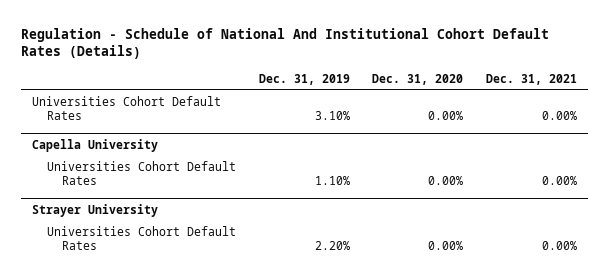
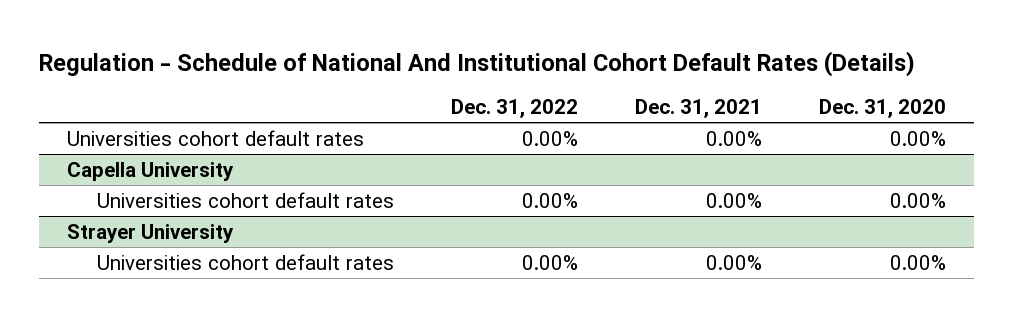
[258,73,350,85] Dec. 31, 2019 -> none
none -> [451,99,579,119] Dec. 31, 2022
[32,96,222,121] Universities Cohort Default Rates -> [67,129,365,146] Universities cohort default rates
[47,161,237,186] Universities Cohort Default Rates -> [97,191,395,208] Universities cohort default rates
[47,226,237,251] Universities Cohort Default Rates -> [97,253,395,270] Universities cohort default rates

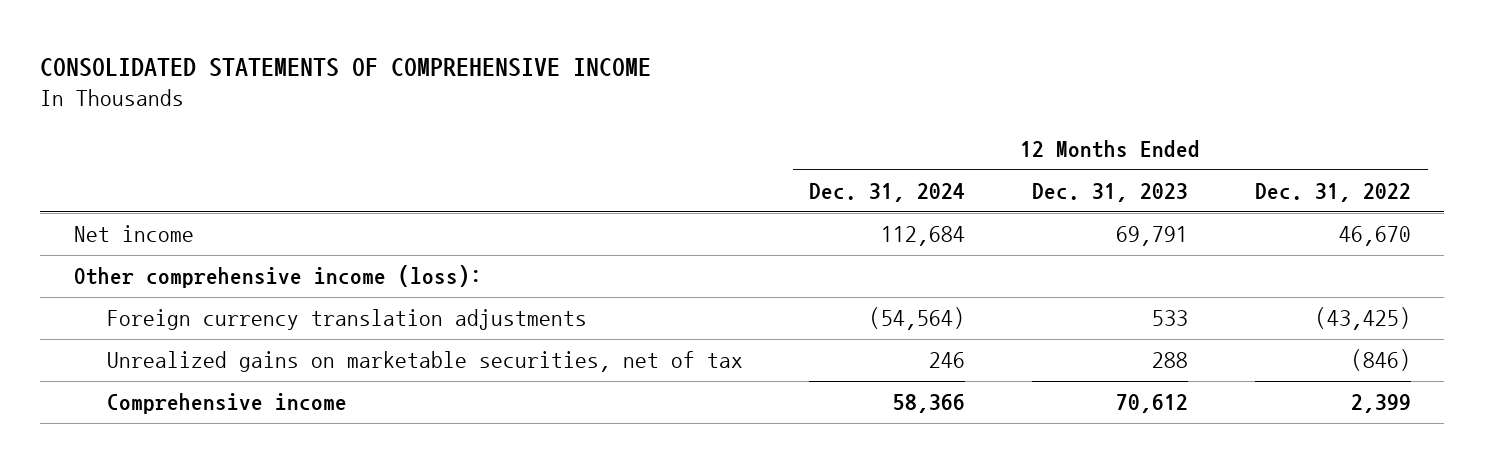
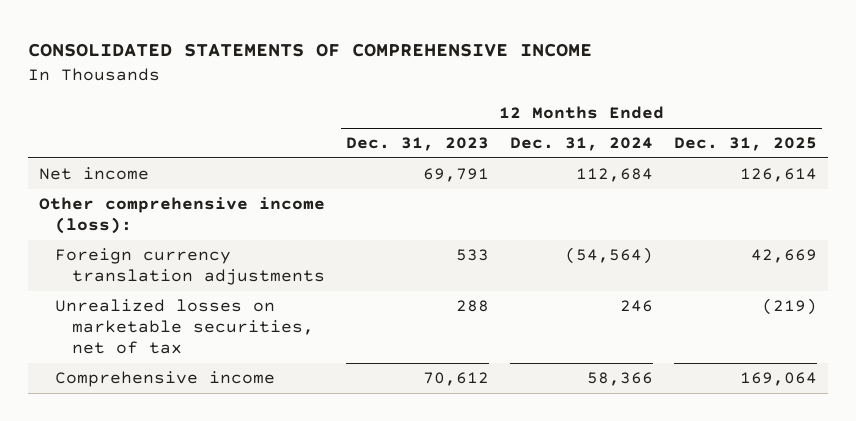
[1255,182,1412,202] Dec. 31, 2022 -> none
none -> [674,137,818,152] Dec. 31, 2025
[106,351,743,373] Unrealized gains on marketable securities, net of tax -> [55,299,315,355] Unrealized losses on marketable securities, net of tax

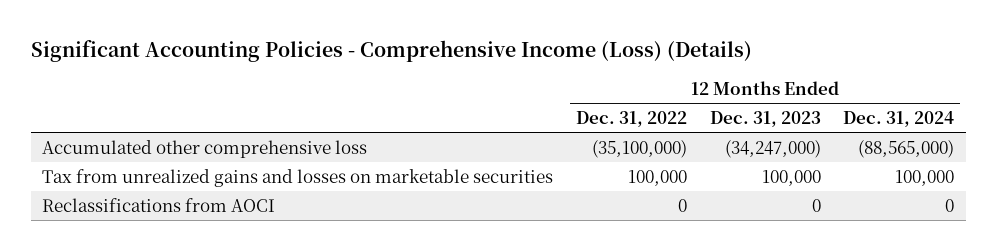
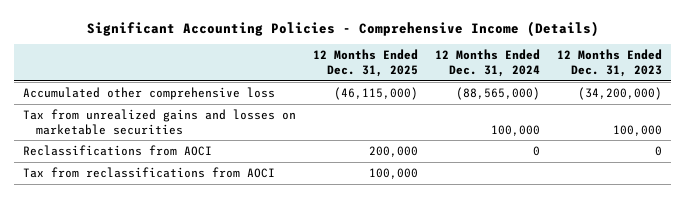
[30,39,752,62] Significant Accounting Policies - Comprehensive Income (Loss) (Details) -> [86,20,599,37] Significant Accounting Policies - Comprehensive Income (Details)
[575,110,687,127] Dec. 31, 2022 -> none
none -> [312,49,418,77] 12 Months Ended Dec. 31, 2025
[724,139,821,158] (34,247,000) -> [578,86,663,100] (34,200,000)
none -> [22,166,275,178] Tax from reclassifications from AOCI

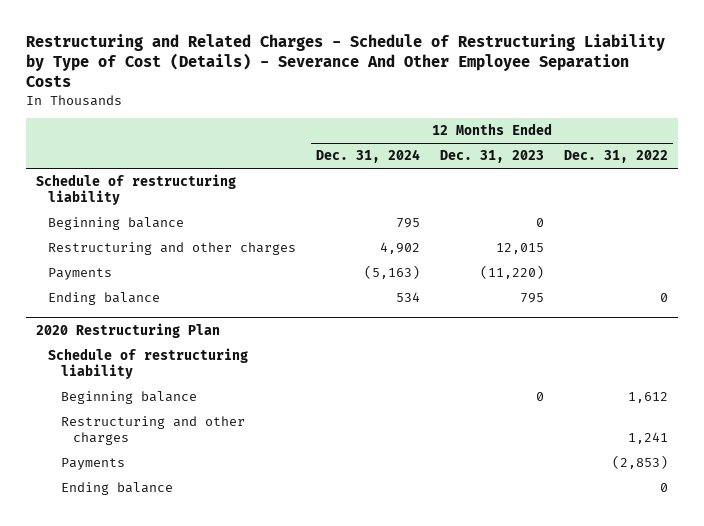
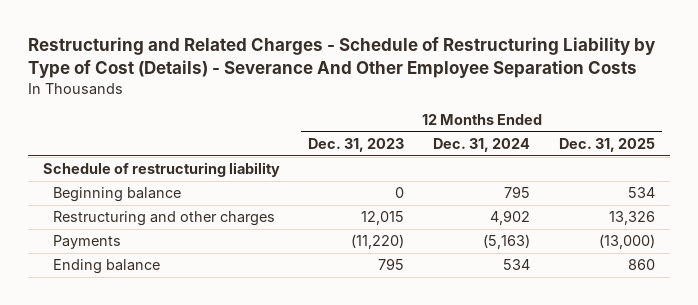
[563,150,668,164] Dec. 31, 2022 -> none
none -> [559,138,656,153] Dec. 31, 2025
[36,323,221,339] 2020 Restructuring Plan -> none
[48,348,249,380] Schedule of restructuring liability -> none
[60,391,197,405] Beginning balance -> none
[60,416,245,446] Restructuring and other charges -> none
[60,458,125,471] Payments -> none
[60,482,173,496] Ending balance -> none

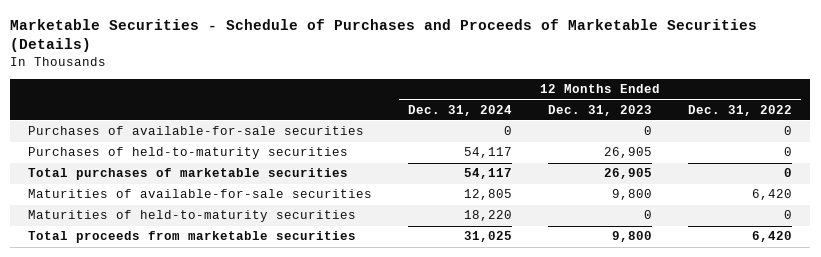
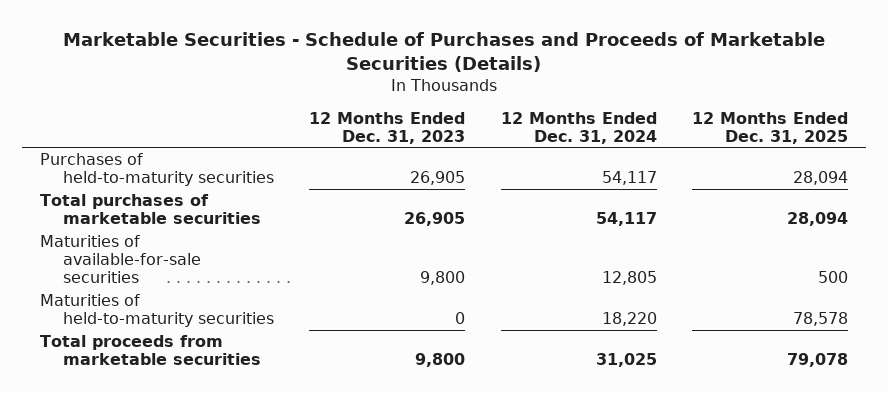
[688,104,793,116] Dec. 31, 2022 -> none
none -> [692,111,849,144] 12 Months Ended Dec. 31, 2025
[28,126,365,136] Purchases of available-for-sale securities -> none

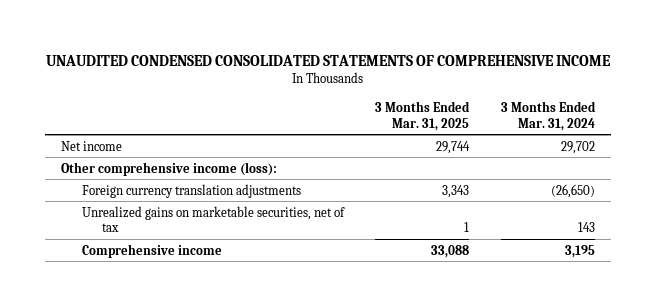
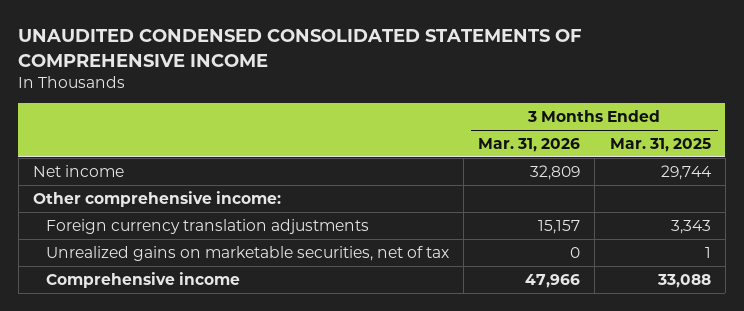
[501,101,597,131] 3 Months Ended Mar. 31, 2024 -> none
none -> [478,137,581,152] Mar. 31, 2026
[60,161,277,176] Other comprehensive income (loss): -> [32,190,281,207] Other comprehensive income:

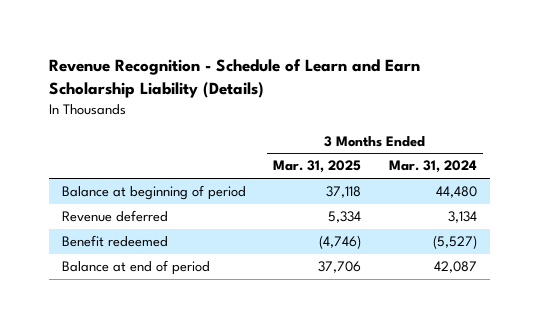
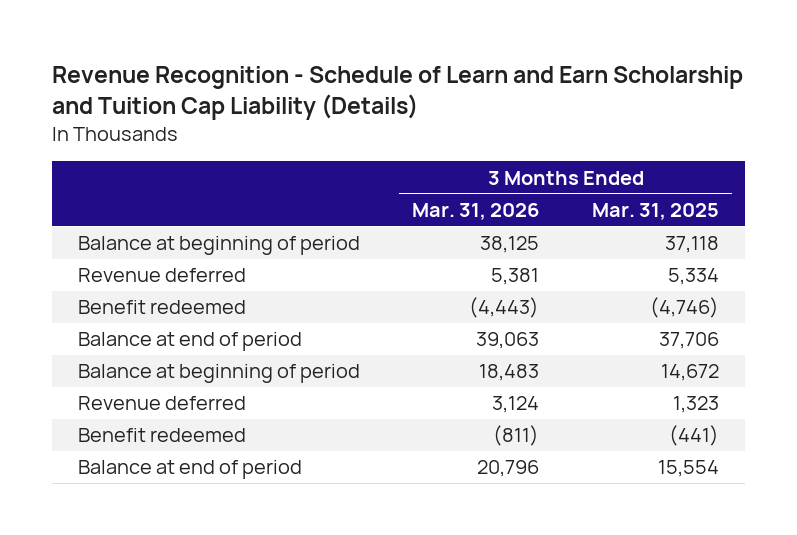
[48,59,420,99] Revenue Recognition - Schedule of Learn and Earn Scholarship Liability (Details) -> [52,66,744,121] Revenue Recognition - Schedule of Learn and Earn Scholarship and Tuition Cap Liability (Details)
[388,160,477,174] Mar. 31, 2024 -> none
none -> [412,202,540,220] Mar. 31, 2026
none -> [78,364,361,384] Balance at beginning of period
none -> [78,396,247,411] Revenue deferred
none -> [78,428,247,443] Benefit redeemed
none -> [78,460,303,480] Balance at end of period

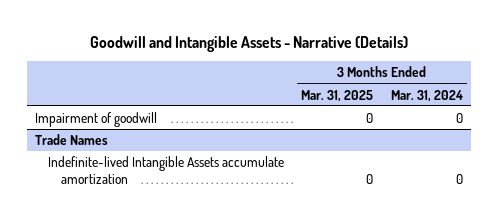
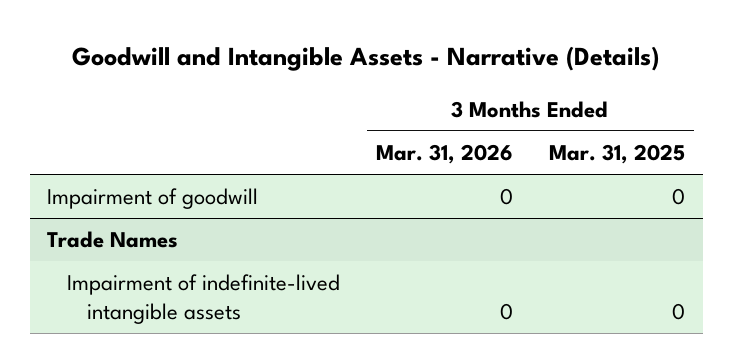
[390,89,463,102] Mar. 31, 2024 -> none
none -> [375,144,513,165] Mar. 31, 2026
[48,156,285,184] Indefinite-lived Intangible Assets accumulate amortization -> [67,274,341,324] Impairment of indefinite-lived intangible assets

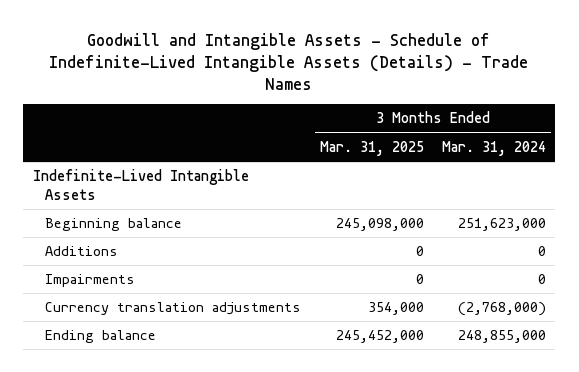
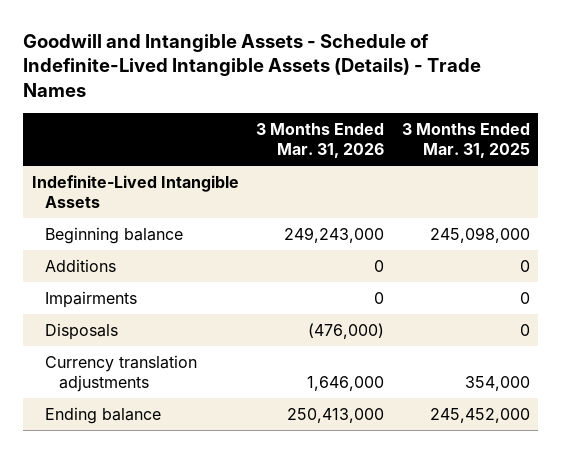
[442,140,547,156] Mar. 31, 2024 -> none
none -> [256,122,385,158] 3 Months Ended Mar. 31, 2026
none -> [45,322,119,340] Disposals

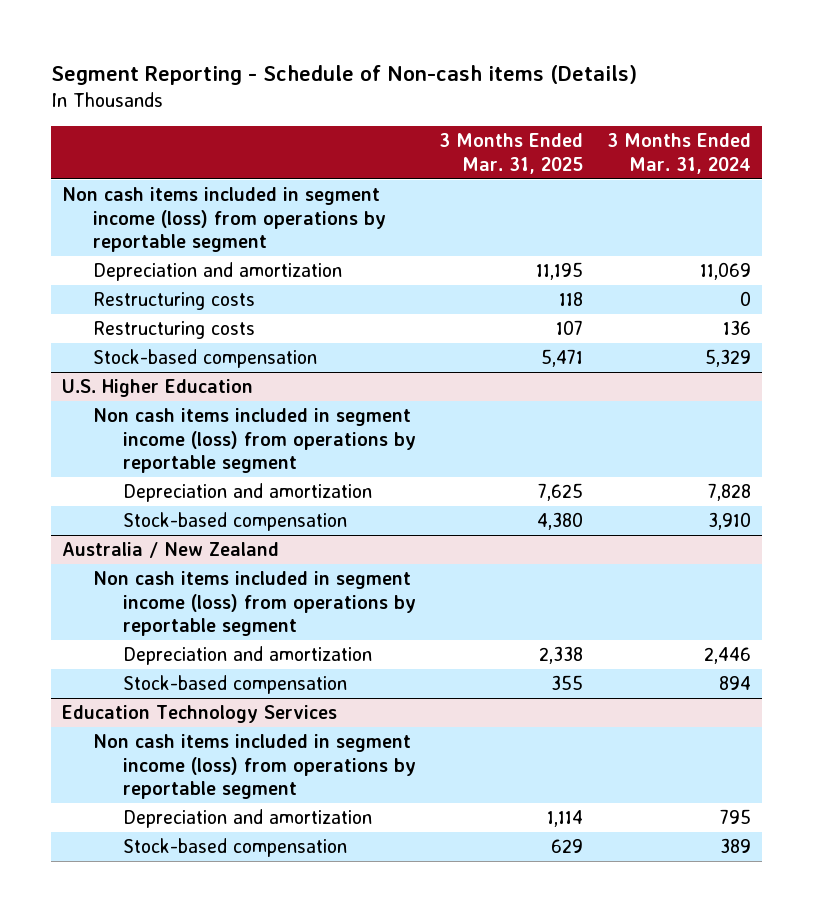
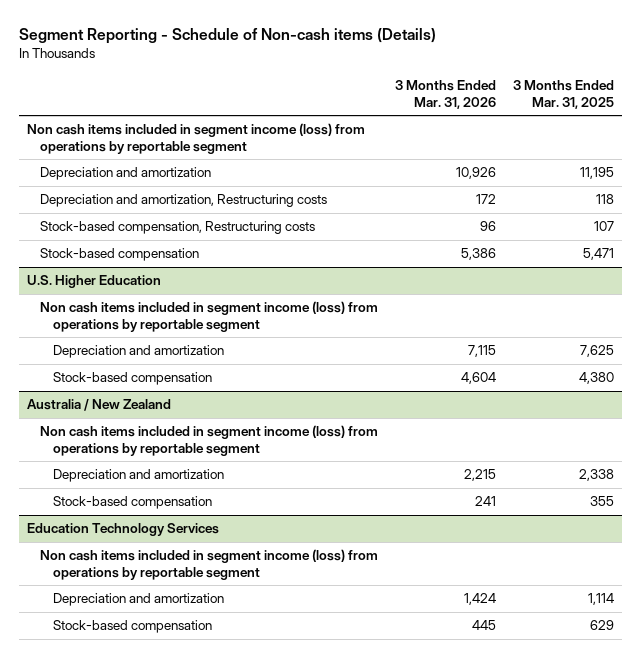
[606,133,751,174] 3 Months Ended Mar. 31, 2024 -> none
none -> [394,80,496,109] 3 Months Ended Mar. 31, 2026
[92,292,255,311] Restructuring costs -> [40,194,328,208] Depreciation and amortization, Restructuring costs
[92,321,255,340] Restructuring costs -> [40,221,316,235] Stock-based compensation, Restructuring costs

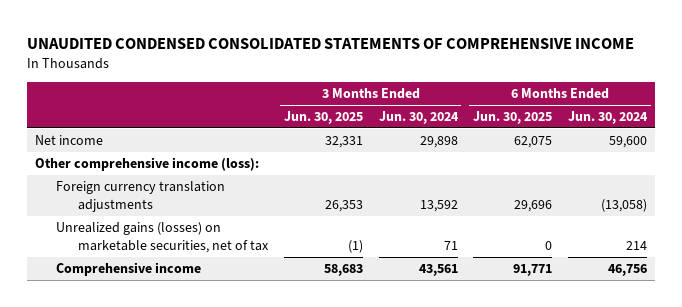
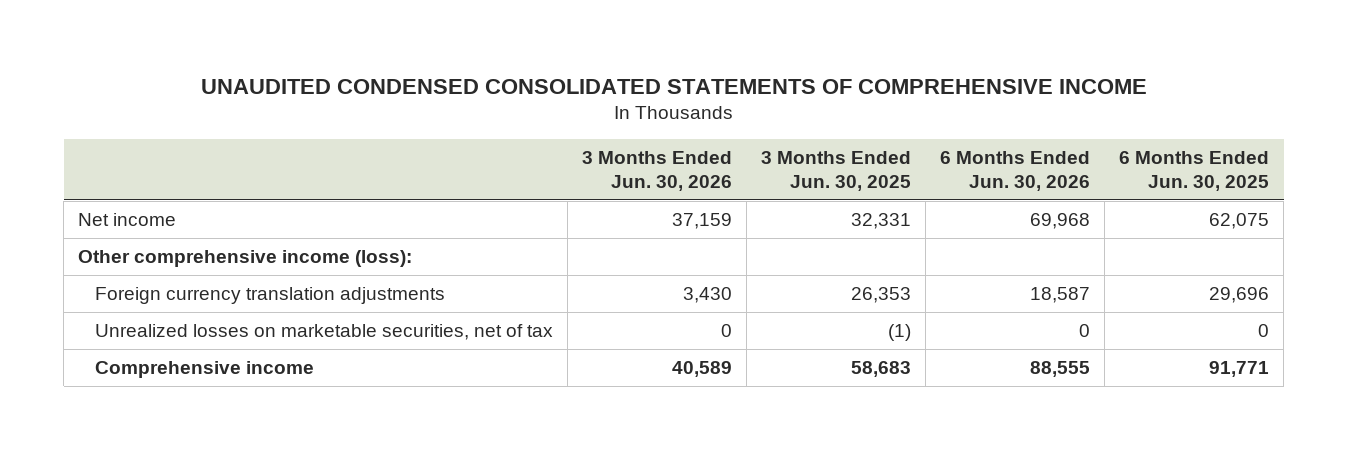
[378,110,459,124] Jun. 30, 2024 -> none
[567,110,648,124] Jun. 30, 2024 -> none
none -> [581,150,732,192] 3 Months Ended Jun. 30, 2026
none -> [939,150,1090,192] 6 Months Ended Jun. 30, 2026
[56,221,270,254] Unrealized gains (losses) on marketable securities, net of tax -> [94,324,553,341] Unrealized losses on marketable securities, net of tax

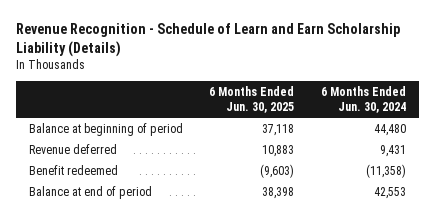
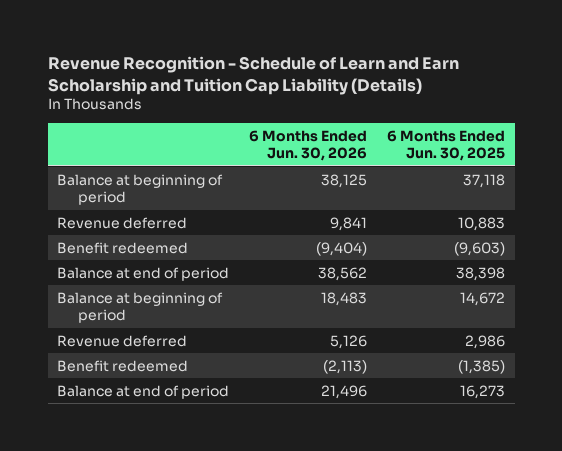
[15,23,400,58] Revenue Recognition - Schedule of Learn and Earn Scholarship Liability (Details) -> [47,56,459,95] Revenue Recognition - Schedule of Learn and Earn Scholarship and Tuition Cap Liability (Details)
[320,85,406,114] 6 Months Ended Jun. 30, 2024 -> none
none -> [249,129,368,161] 6 Months Ended Jun. 30, 2026
none -> [57,291,224,323] Balance at beginning of period
none -> [57,334,188,347] Revenue deferred
none -> [57,359,189,372] Benefit redeemed
none -> [57,384,230,399] Balance at end of period

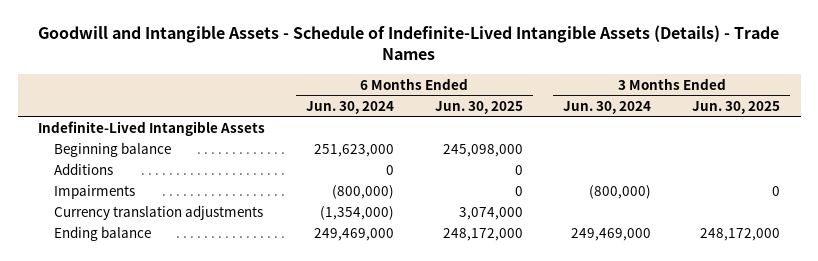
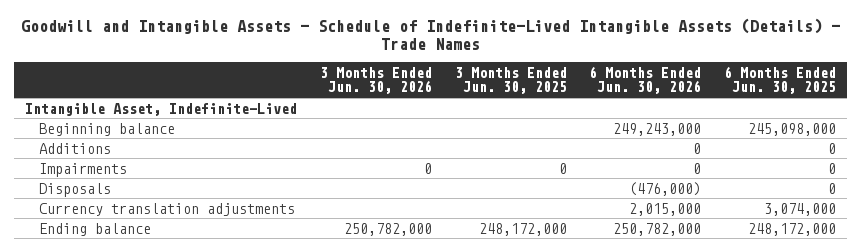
[305,100,394,114] Jun. 30, 2024 -> none
[563,100,652,114] Jun. 30, 2024 -> none
none -> [319,66,432,95] 3 Months Ended Jun. 30, 2026
none -> [589,65,702,95] 6 Months Ended Jun. 30, 2026
[38,120,266,136] Indefinite-Lived Intangible Assets -> [25,102,298,116] Intangible Asset, Indefinite-Lived
none -> [38,182,111,197] Disposals

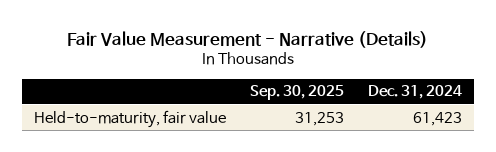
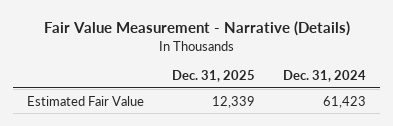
[249,85,344,101] Sep. 30, 2025 -> none
none -> [172,70,256,83] Dec. 31, 2025
[34,109,227,128] Held-to-maturity, fair value -> [27,95,145,106] Estimated Fair Value

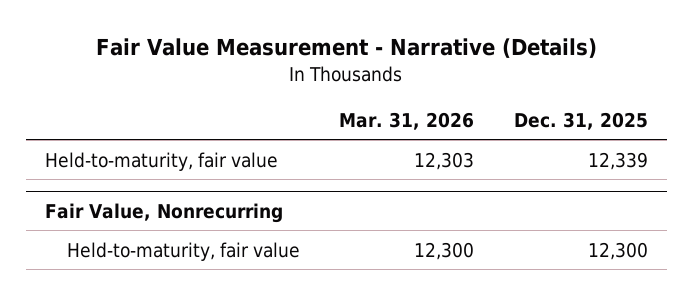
[283,70,367,83] Dec. 31, 2024 -> none
none -> [339,111,475,130] Mar. 31, 2026
[27,95,145,106] Estimated Fair Value -> [45,151,279,171] Held-to-maturity, fair value
none -> [45,202,284,223] Fair Value, Nonrecurring
none -> [67,241,301,261] Held-to-maturity, fair value

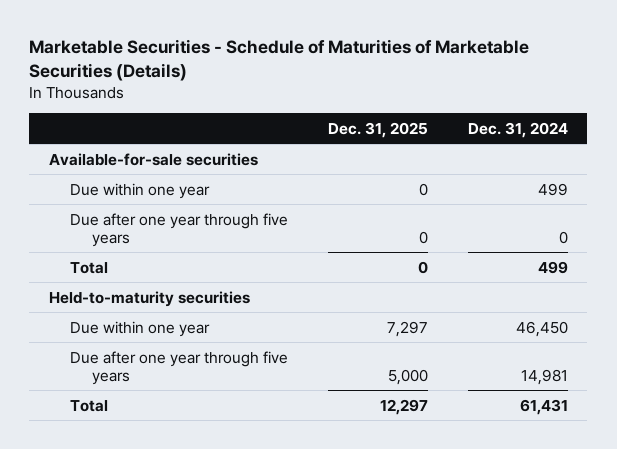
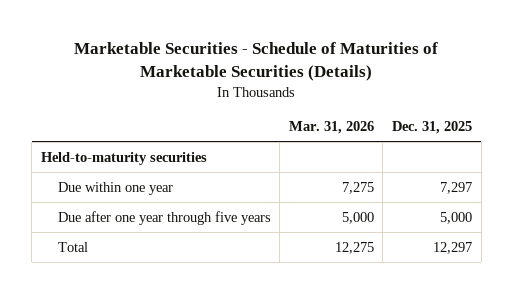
[467,121,568,138] Dec. 31, 2024 -> none
none -> [288,121,374,135] Mar. 31, 2026
[49,152,259,166] Available-for-sale securities -> none
[70,182,211,199] Due within one year -> none
[70,212,289,247] Due after one year through five years -> none
[70,261,109,274] Total -> none

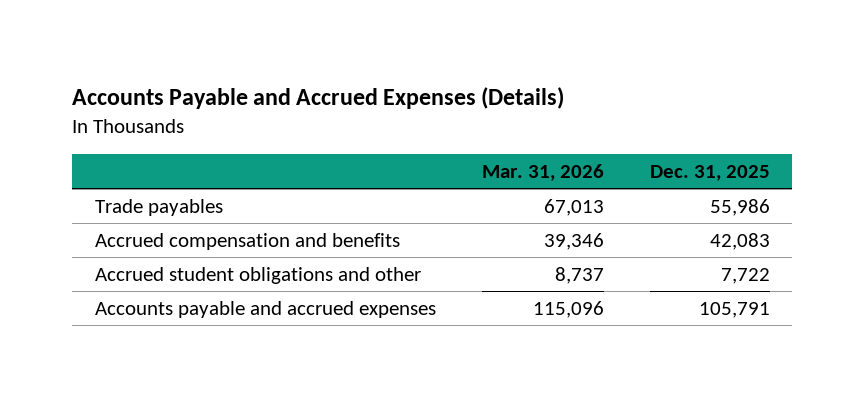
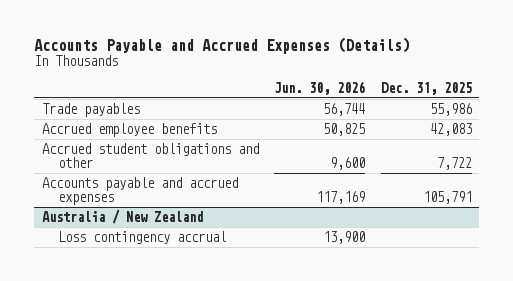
[481,164,604,182] Mar. 31, 2026 -> none
none -> [274,80,366,95] Jun. 30, 2026
[95,232,401,250] Accrued compensation and benefits -> [41,123,217,138] Accrued employee benefits
none -> [41,209,203,225] Australia / New Zealand
none -> [58,231,227,245] Loss contingency accrual

